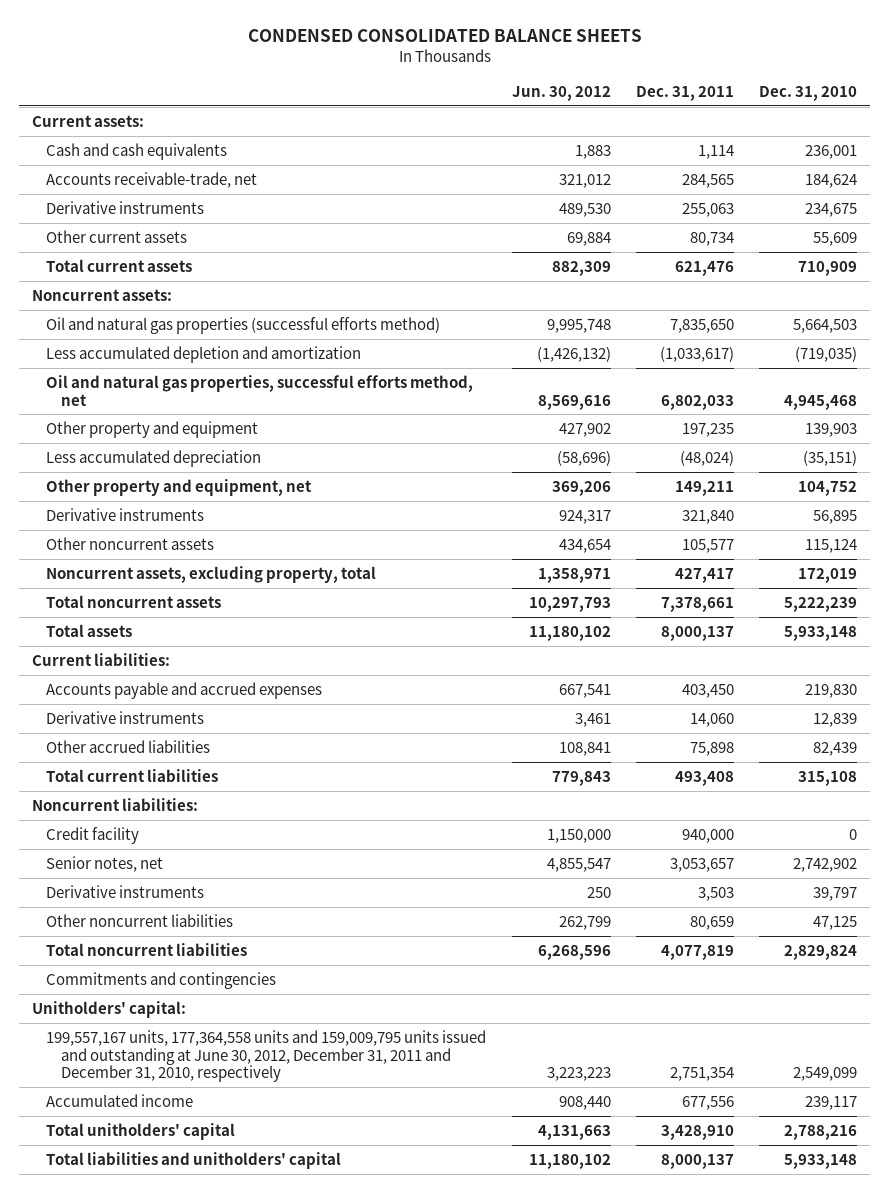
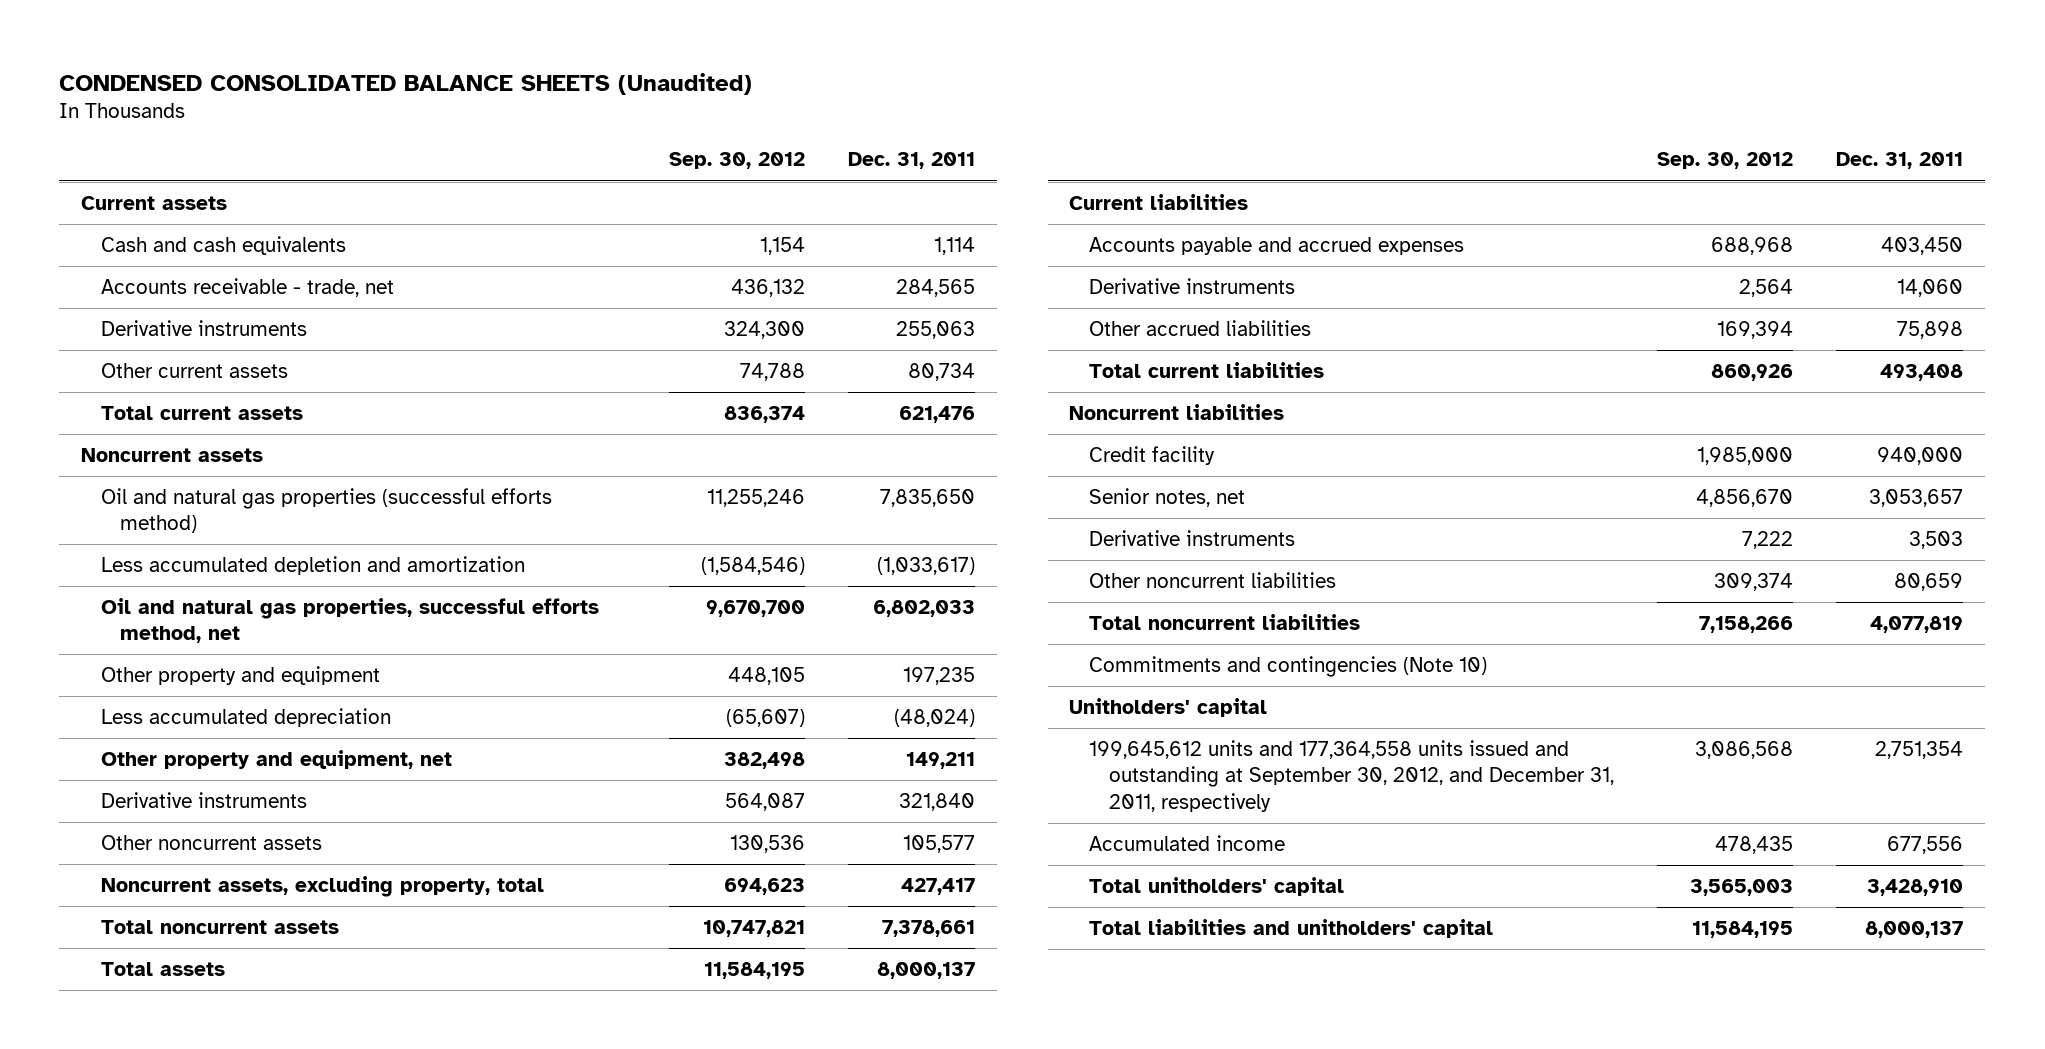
[247,29,642,43] CONDENSED CONSOLIDATED BALANCE SHEETS -> [59,72,753,95] CONDENSED CONSOLIDATED BALANCE SHEETS (Unaudited)
[511,86,611,102] Jun. 30, 2012 -> none
[759,86,858,102] Dec. 31, 2010 -> none
none -> [668,152,805,170] Sep. 30, 2012
[31,114,144,127] Current assets: -> [81,195,228,210] Current assets
[46,171,258,188] Accounts receivable-trade, net -> [100,277,394,297] Accounts receivable - trade, net
[31,288,172,301] Noncurrent assets: -> [81,447,264,462] Noncurrent assets
[31,652,170,666] Current liabilities: -> [1069,193,1249,210] Current liabilities
[31,797,198,811] Noncurrent liabilities: -> [1069,403,1285,420] Noncurrent liabilities
[46,971,277,989] Commitments and contingencies -> [1088,655,1487,677] Commitments and contingencies (Note 10)
[31,1000,186,1018] Unitholders' capital: -> [1069,697,1268,717] Unitholders' capital
[46,1029,487,1083] 199,557,167 units, 177,364,558 units and 159,009,795 units issued and outstanding at June 30, 2012, December 31, 2011 and December 31, 2010, respectively -> [1088,739,1614,812] 199,645,612 units and 177,364,558 units issued and outstanding at September 30, 2012, and December 31, 2011, respectively

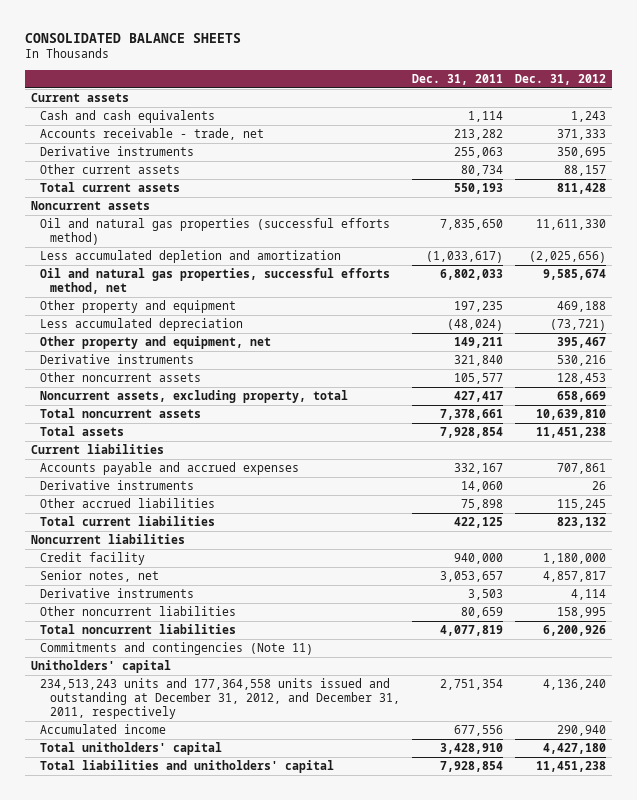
[59,72,753,95] CONDENSED CONSOLIDATED BALANCE SHEETS (Unaudited) -> [25,32,242,43] CONSOLIDATED BALANCE SHEETS
[668,152,805,170] Sep. 30, 2012 -> none
none -> [515,73,607,85] Dec. 31, 2012
[896,278,976,297] 284,565 -> [453,128,503,140] 213,282
[899,405,976,423] 621,476 -> [453,182,503,194] 550,193
[877,961,976,979] 8,000,137 -> [439,426,503,438] 7,928,854
[1881,236,1964,255] 403,450 -> [453,462,503,474] 332,167
[1880,363,1964,381] 493,408 -> [453,516,503,528] 422,125
[1088,655,1487,677] Commitments and contingencies (Note 10) -> [40,641,314,655] Commitments and contingencies (Note 11)
[1088,739,1614,812] 199,645,612 units and 177,364,558 units issued and outstanding at September 30, 2012, and December 31, 2011, respectively -> [40,677,400,720] 234,513,243 units and 177,364,558 units issued and outstanding at December 31, 2012, and December 31, 2011, respectively
[1865,920,1964,938] 8,000,137 -> [439,760,503,772] 7,928,854

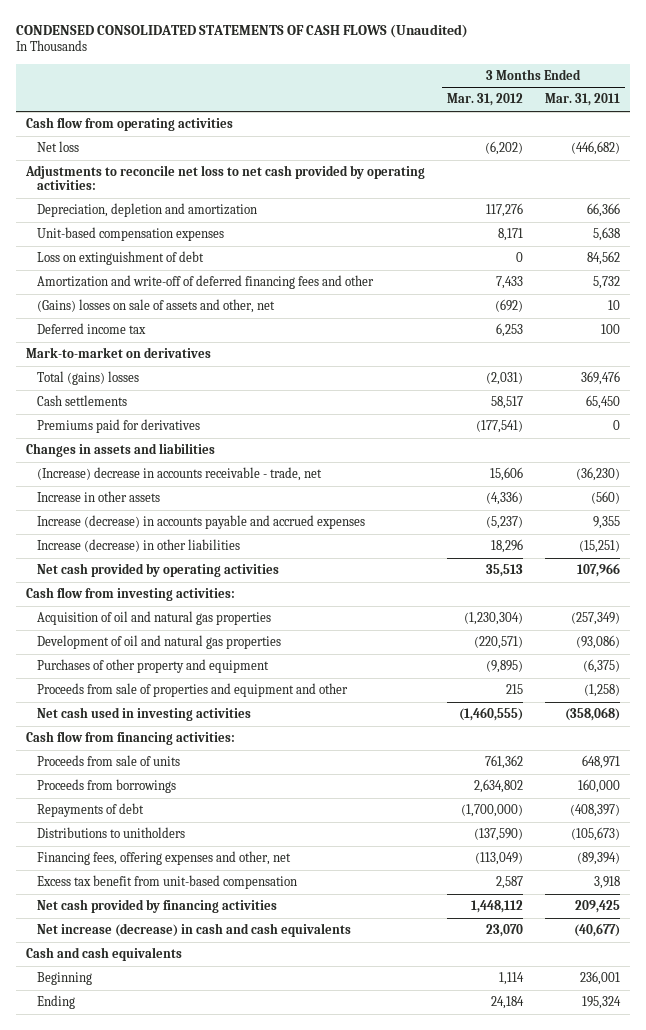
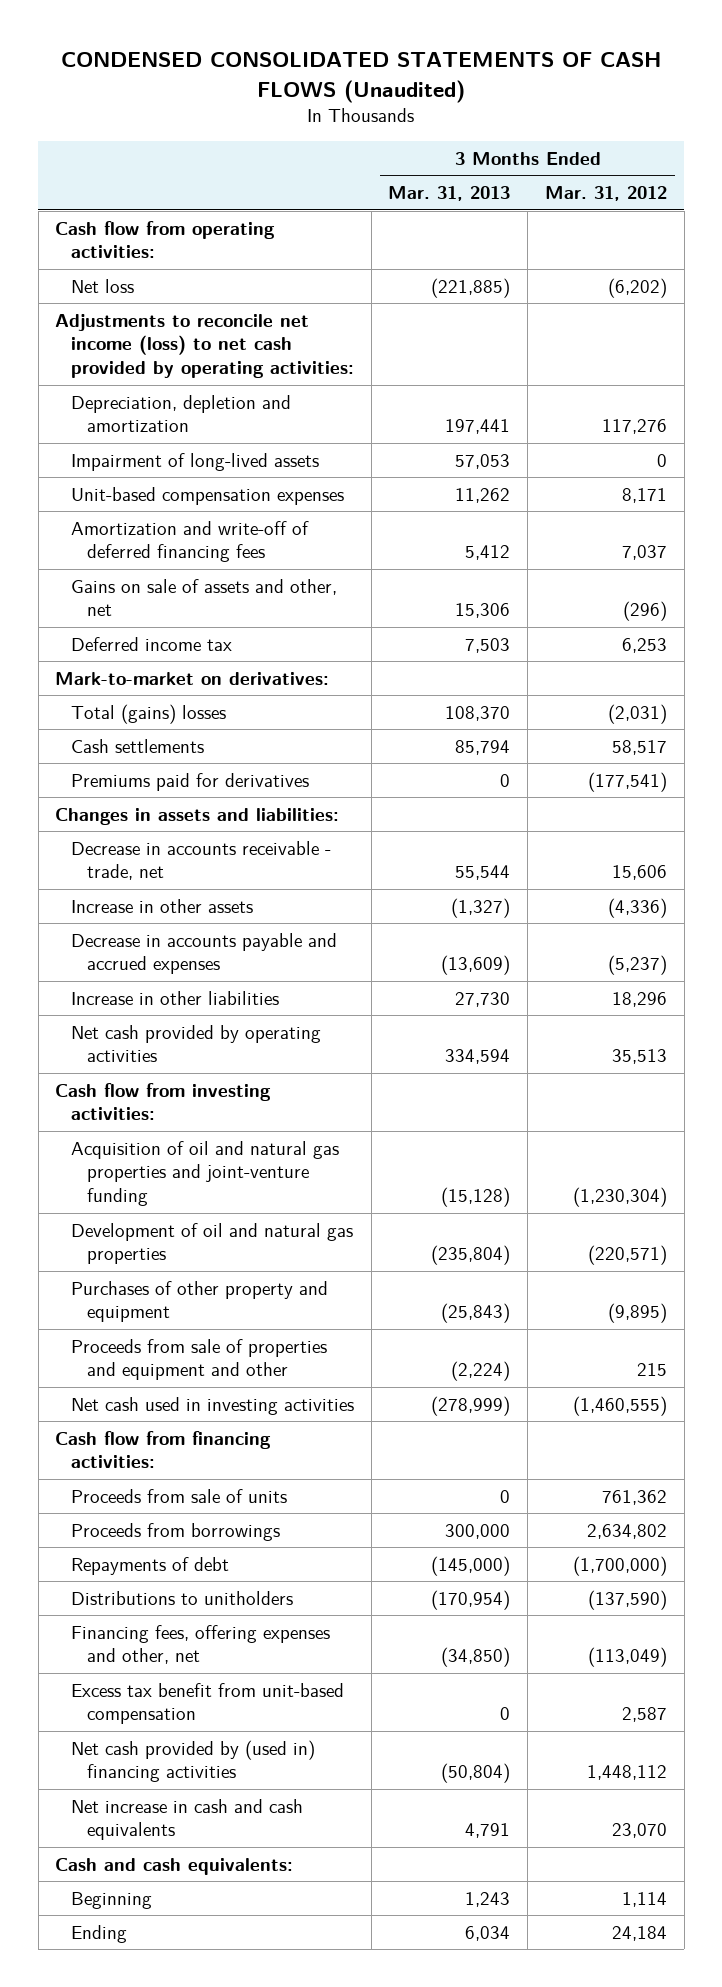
[544,93,620,107] Mar. 31, 2011 -> none
none -> [388,186,511,202] Mar. 31, 2013
[26,117,234,132] Cash flow from operating activities -> [55,220,276,259] Cash flow from operating activities:
[25,165,426,191] Adjustments to reconcile net loss to net cash provided by operating activities: -> [55,313,354,378] Adjustments to reconcile net income (loss) to net cash provided by operating activities:
none -> [70,452,319,471] Impairment of long-lived assets
[36,251,204,266] Loss on extinguishment of debt -> none
[36,275,374,290] Amortization and write-off of deferred financing fees and other -> [70,520,309,563] Amortization and write-off of deferred financing fees
[495,276,523,290] 7,433 -> [621,545,667,561] 7,037
[36,299,275,314] (Gains) losses on sale of assets and other, net -> [70,578,337,617] Gains on sale of assets and other, net
[494,299,523,313] (692) -> [622,601,667,622] (296)
[26,347,212,359] Mark-to-market on derivatives -> [55,671,330,685] Mark-to-market on derivatives:
[26,443,216,458] Changes in assets and liabilities -> [55,807,340,825] Changes in assets and liabilities:
[36,467,322,482] (Increase) decrease in accounts receivable - trade, net -> [70,840,331,881] Decrease in accounts receivable - trade, net
[36,515,365,530] Increase (decrease) in accounts payable and accrued expenses -> [70,932,337,975] Decrease in accounts payable and accrued expenses
[36,539,240,553] Increase (decrease) in other liabilities -> [70,990,279,1005] Increase in other liabilities
[36,611,271,626] Acquisition of oil and natural gas properties -> [70,1140,339,1206] Acquisition of oil and natural gas properties and joint-venture funding
[36,899,277,914] Net cash provided by financing activities -> [70,1739,315,1783] Net cash provided by (used in) financing activities
[36,923,351,938] Net increase (decrease) in cash and cash equivalents -> [70,1798,303,1841] Net increase in cash and cash equivalents
[26,947,183,962] Cash and cash equivalents -> [55,1857,294,1875] Cash and cash equivalents:

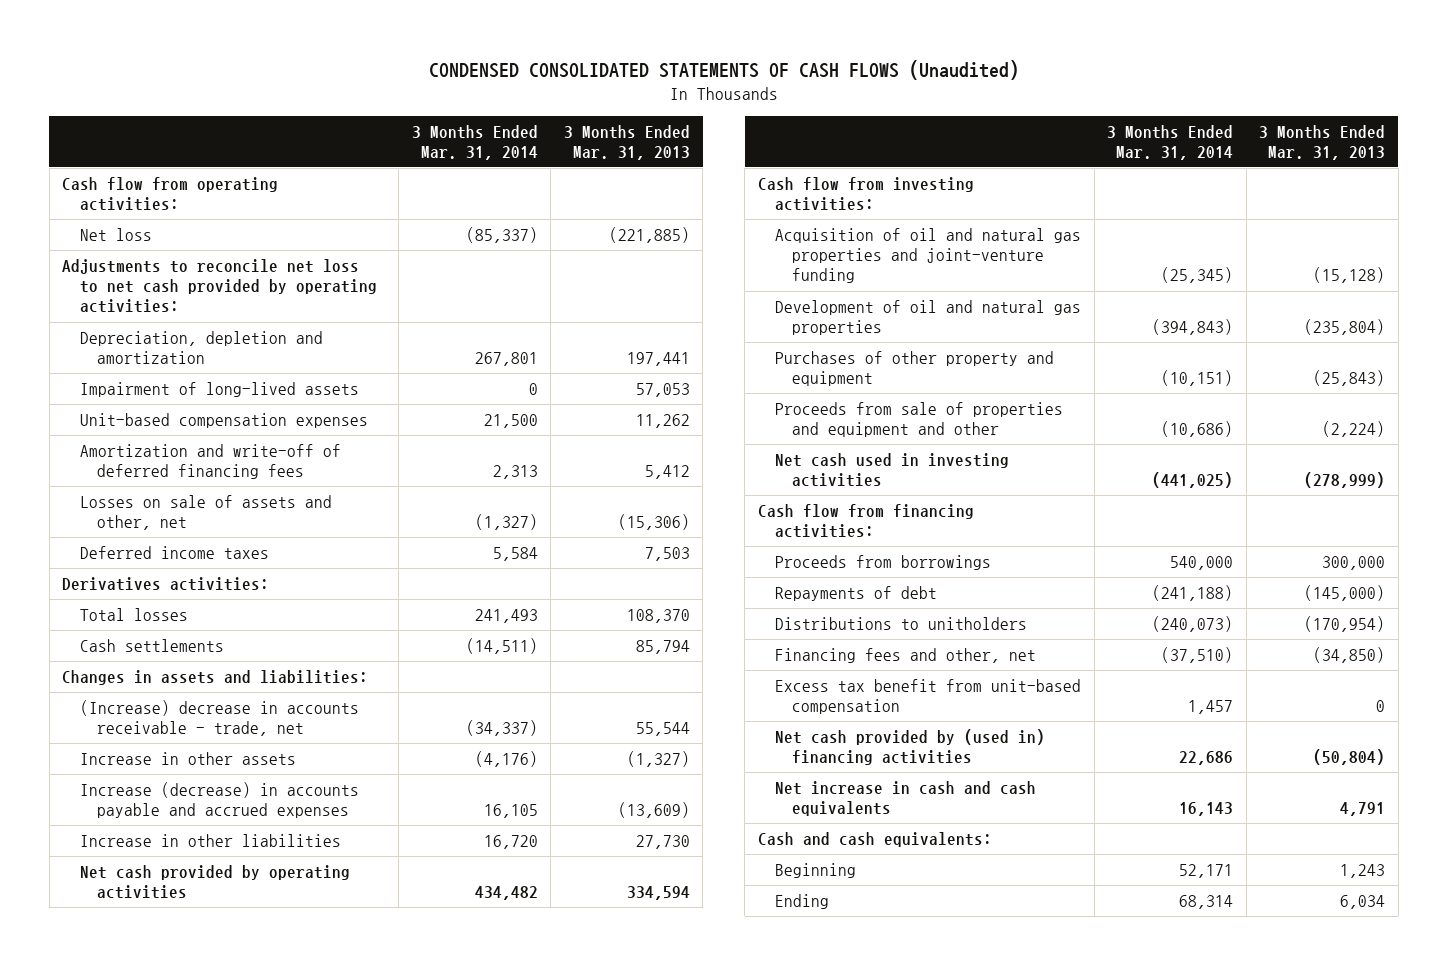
[544,186,667,202] Mar. 31, 2012 -> none
none -> [411,124,538,160] 3 Months Ended Mar. 31, 2014
[55,313,354,378] Adjustments to reconcile net income (loss) to net cash provided by operating activities: -> [62,259,377,314] Adjustments to reconcile net loss to net cash provided by operating activities:
[55,671,330,685] Mark-to-market on derivatives: -> none
[70,578,337,617] Gains on sale of assets and other, net -> [79,495,332,531] Losses on sale of assets and other, net
[455,603,511,619] 15,306 -> [617,514,690,531] (15,306)
[70,636,232,651] Deferred income tax -> [79,546,269,560] Deferred income taxes
none -> [62,577,270,592] Derivatives activities:
[70,703,226,724] Total (gains) losses -> [79,608,188,622] Total losses
[70,772,309,791] Premiums paid for derivatives -> none
[70,840,331,881] Decrease in accounts receivable - trade, net -> [79,700,359,737] (Increase) decrease in accounts receivable - trade, net
[70,932,337,975] Decrease in accounts payable and accrued expenses -> [79,782,359,819] Increase (decrease) in accounts payable and accrued expenses
[70,1488,287,1503] Proceeds from sale of units -> none
[70,1624,330,1665] Financing fees, offering expenses and other, net -> [775,648,1037,664] Financing fees and other, net

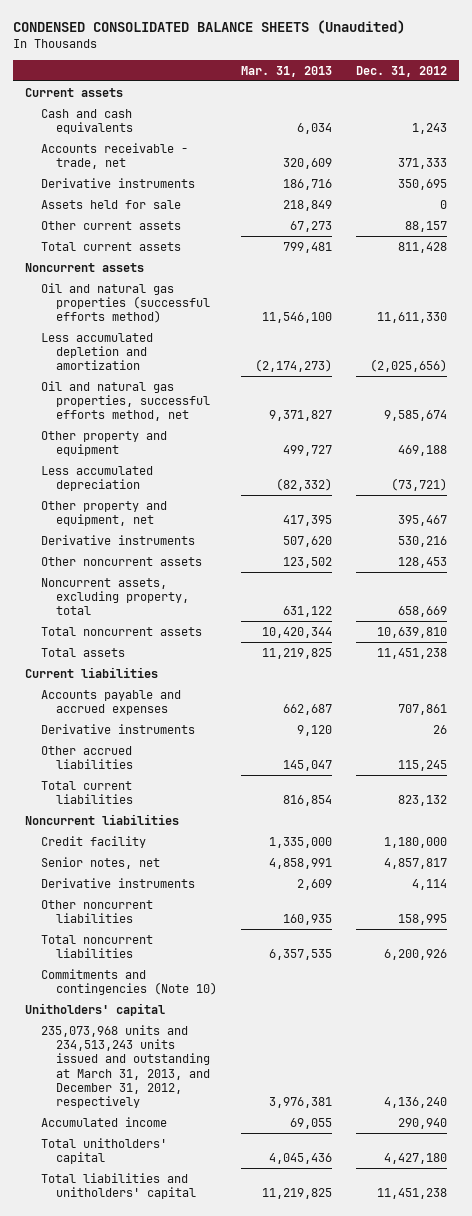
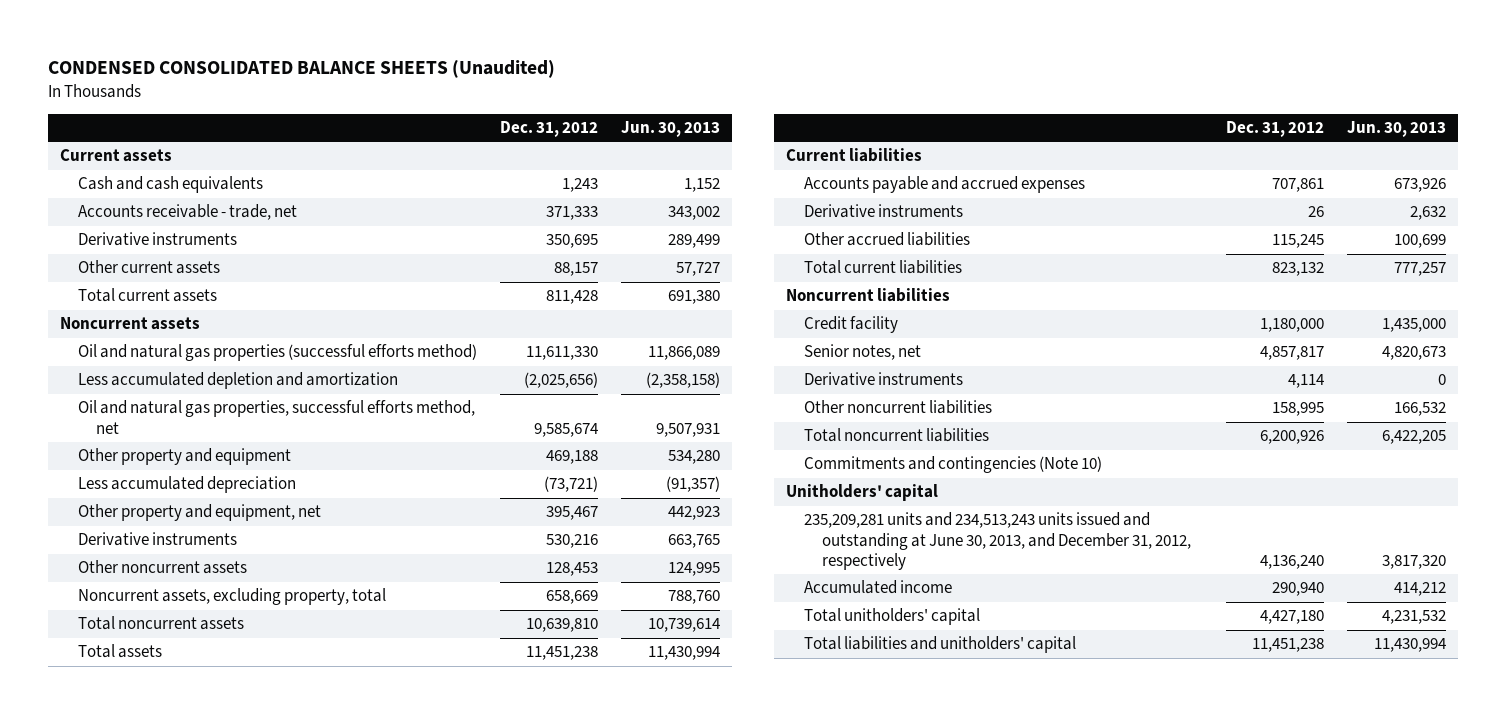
[241,65,333,77] Mar. 31, 2013 -> none
none -> [621,121,721,138] Jun. 30, 2013
[40,199,181,209] Assets held for sale -> none
[40,1024,211,1109] 235,073,968 units and 234,513,243 units issued and outstanding at March 31, 2013, and December 31, 2012, respectively -> [803,512,1191,570] 235,209,281 units and 234,513,243 units issued and outstanding at June 30, 2013, and December 31, 2012, respectively

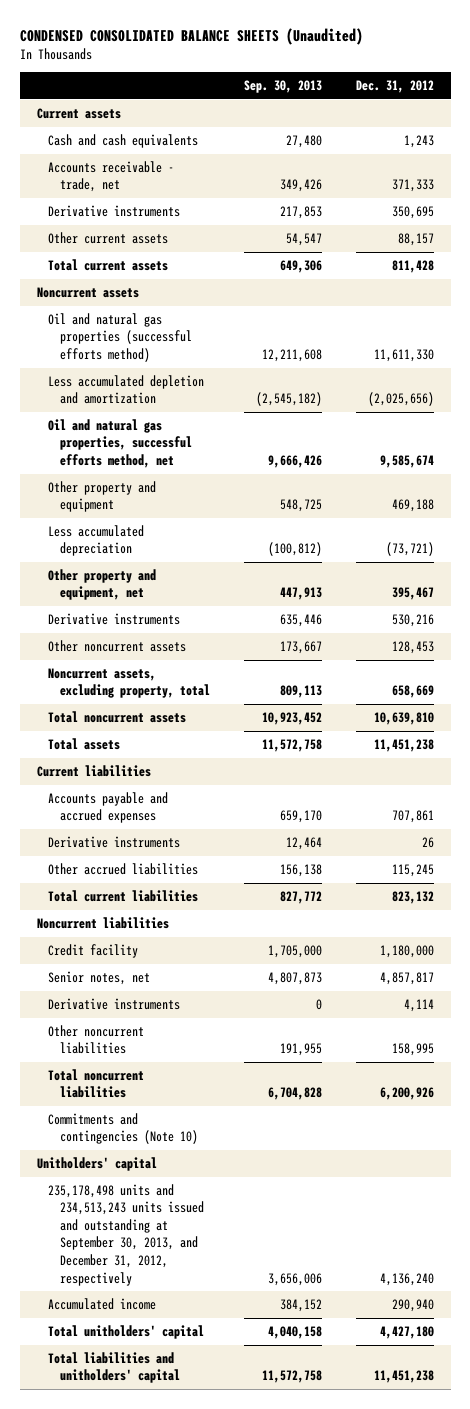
[621,121,721,138] Jun. 30, 2013 -> none
none -> [243,80,322,94] Sep. 30, 2013
[803,512,1191,570] 235,209,281 units and 234,513,243 units issued and outstanding at June 30, 2013, and December 31, 2012, respectively -> [48,1183,204,1286] 235,178,498 units and 234,513,243 units issued and outstanding at September 30, 2013, and December 31, 2012, respectively

